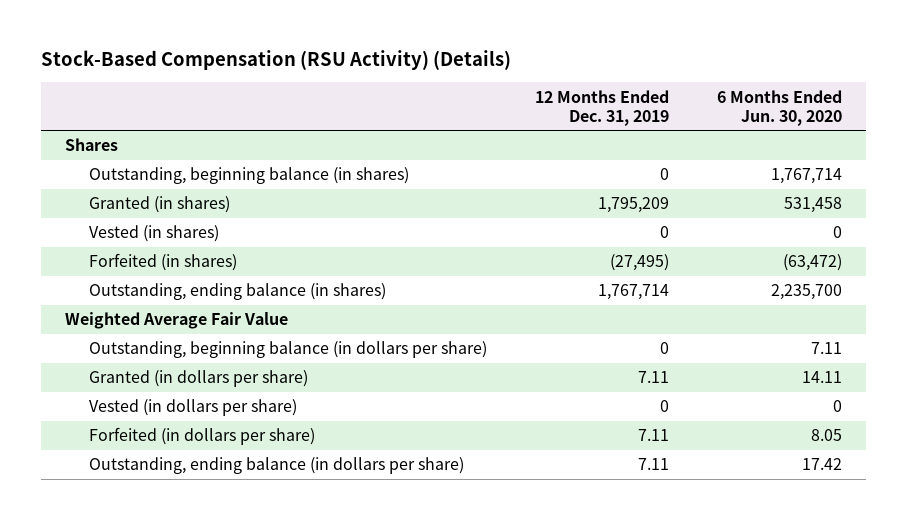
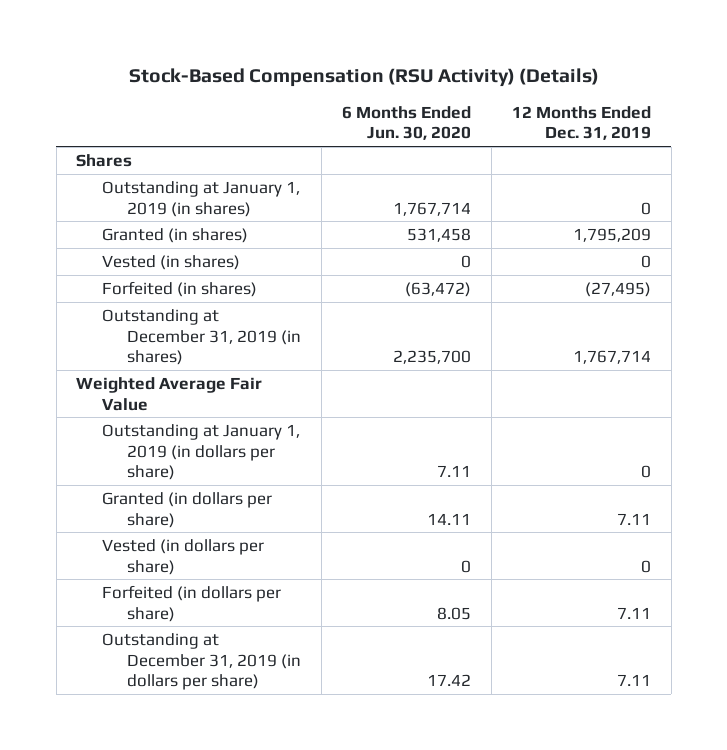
[89,167,410,185] Outstanding, beginning balance (in shares) -> [101,180,300,217] Outstanding at January 1, 2019 (in shares)
[89,283,387,301] Outstanding, ending balance (in shares) -> [101,308,302,366] Outstanding at December 31, 2019 (in shares)
[89,341,488,359] Outstanding, beginning balance (in dollars per share) -> [101,423,300,481] Outstanding at January 1, 2019 (in dollars per share)
[89,457,465,475] Outstanding, ending balance (in dollars per share) -> [101,632,302,691] Outstanding at December 31, 2019 (in dollars per share)

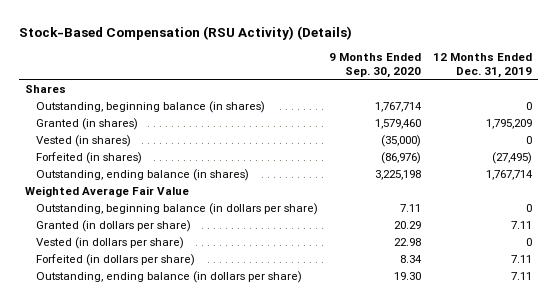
[341,105,471,141] 6 Months Ended Jun. 30, 2020 -> none
none -> [329,53,422,78] 9 Months Ended Sep. 30, 2020
[101,180,300,217] Outstanding at January 1, 2019 (in shares) -> [35,100,265,113] Outstanding, beginning balance (in shares)
[101,308,302,366] Outstanding at December 31, 2019 (in shares) -> [35,168,249,181] Outstanding, ending balance (in shares)
[101,423,300,481] Outstanding at January 1, 2019 (in dollars per share) -> [35,202,318,215] Outstanding, beginning balance (in dollars per share)
[101,632,302,691] Outstanding at December 31, 2019 (in dollars per share) -> [35,270,302,283] Outstanding, ending balance (in dollars per share)

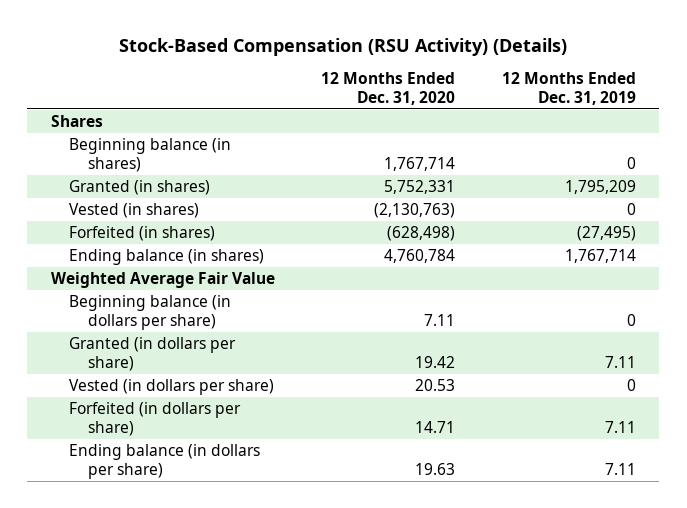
[329,53,422,78] 9 Months Ended Sep. 30, 2020 -> none
none -> [321,72,456,106] 12 Months Ended Dec. 31, 2020
[35,100,265,113] Outstanding, beginning balance (in shares) -> [69,138,232,172] Beginning balance (in shares)
[35,168,249,181] Outstanding, ending balance (in shares) -> [69,249,265,266] Ending balance (in shares)
[35,202,318,215] Outstanding, beginning balance (in dollars per share) -> [69,295,232,330] Beginning balance (in dollars per share)
[35,270,302,283] Outstanding, ending balance (in dollars per share) -> [69,444,261,479] Ending balance (in dollars per share)

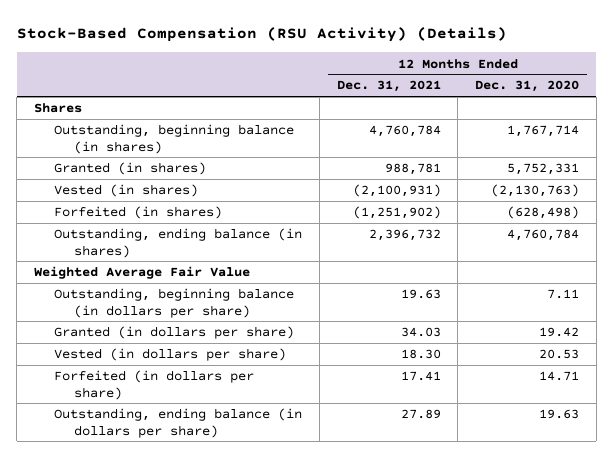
[502,72,637,106] 12 Months Ended Dec. 31, 2019 -> none
none -> [336,80,441,93] Dec. 31, 2021
[69,138,232,172] Beginning balance (in shares) -> [54,124,295,154] Outstanding, beginning balance (in shares)
[69,249,265,266] Ending balance (in shares) -> [54,228,303,258] Outstanding, ending balance (in shares)
[69,295,232,330] Beginning balance (in dollars per share) -> [54,288,295,318] Outstanding, beginning balance (in dollars per share)
[69,444,261,479] Ending balance (in dollars per share) -> [54,408,303,438] Outstanding, ending balance (in dollars per share)

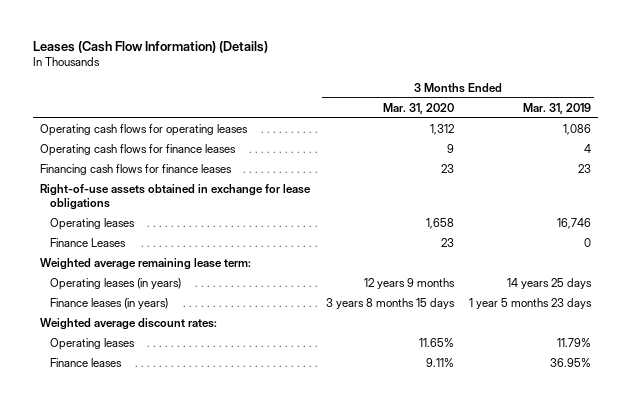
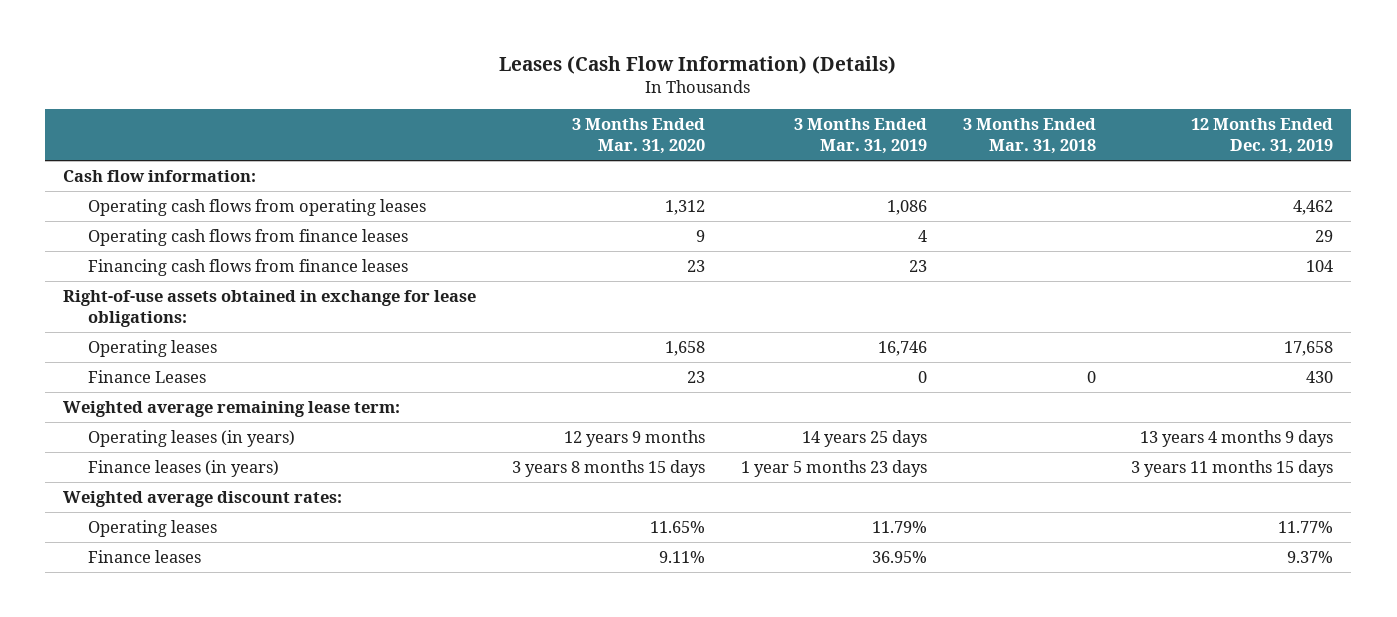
none -> [962,118,1096,155] 3 Months Ended Mar. 31, 2018
none -> [1191,118,1334,155] 12 Months Ended Dec. 31, 2019
none -> [63,169,257,182] Cash flow information:
[40,124,249,137] Operating cash flows for operating leases -> [87,198,426,216] Operating cash flows from operating leases
[40,144,237,157] Operating cash flows for finance leases -> [87,228,408,246] Operating cash flows from finance leases
[40,164,233,176] Financing cash flows for finance leases -> [87,258,408,276] Financing cash flows from finance leases
[40,184,312,211] Right-of-use assets obtained in exchange for lease obligations -> [63,289,477,327] Right-of-use assets obtained in exchange for lease obligations:

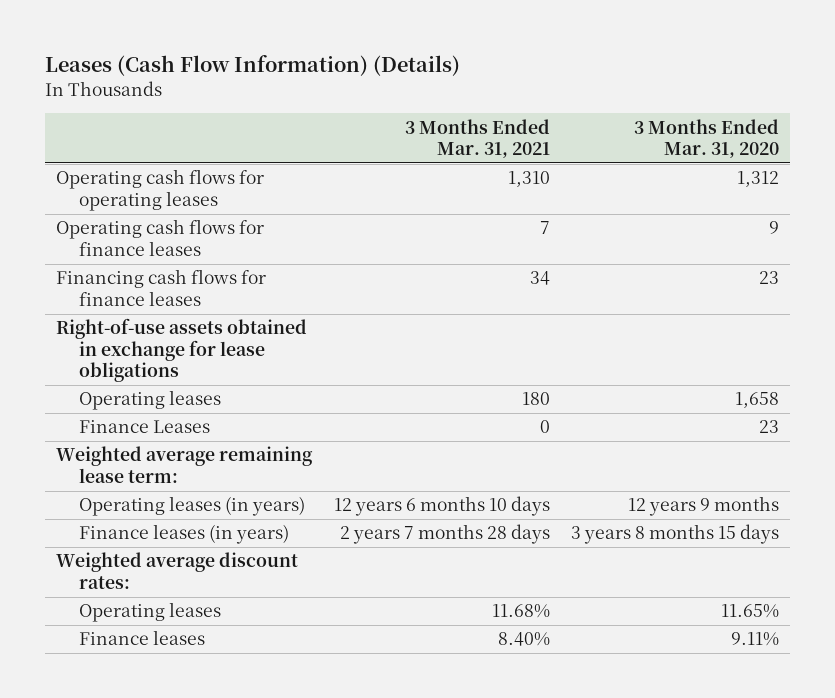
[793,118,927,155] 3 Months Ended Mar. 31, 2019 -> none
[962,118,1096,155] 3 Months Ended Mar. 31, 2018 -> none
[1191,118,1334,155] 12 Months Ended Dec. 31, 2019 -> none
none -> [404,118,550,159] 3 Months Ended Mar. 31, 2021
[63,169,257,182] Cash flow information: -> none
[87,198,426,216] Operating cash flows from operating leases -> [56,169,265,211] Operating cash flows for operating leases
[87,228,408,246] Operating cash flows from finance leases -> [56,219,265,256] Operating cash flows for finance leases
[87,258,408,276] Financing cash flows from finance leases -> [56,269,267,306] Financing cash flows for finance leases
[63,289,477,327] Right-of-use assets obtained in exchange for lease obligations: -> [56,318,308,383] Right-of-use assets obtained in exchange for lease obligations

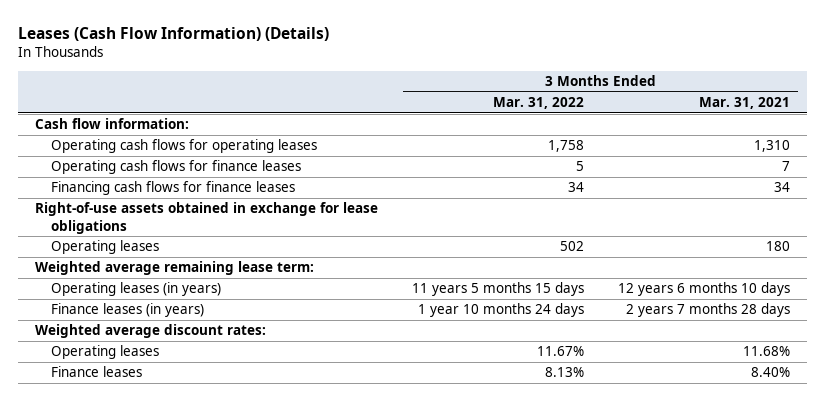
[634,118,780,159] 3 Months Ended Mar. 31, 2020 -> none
none -> [492,97,584,110] Mar. 31, 2022
none -> [35,118,190,130] Cash flow information:
[79,420,211,434] Finance Leases -> none

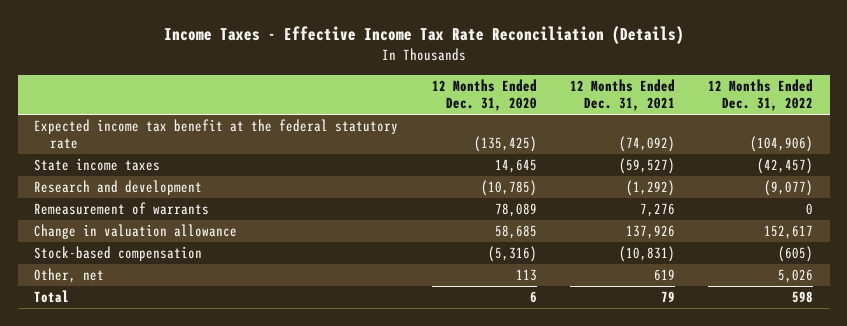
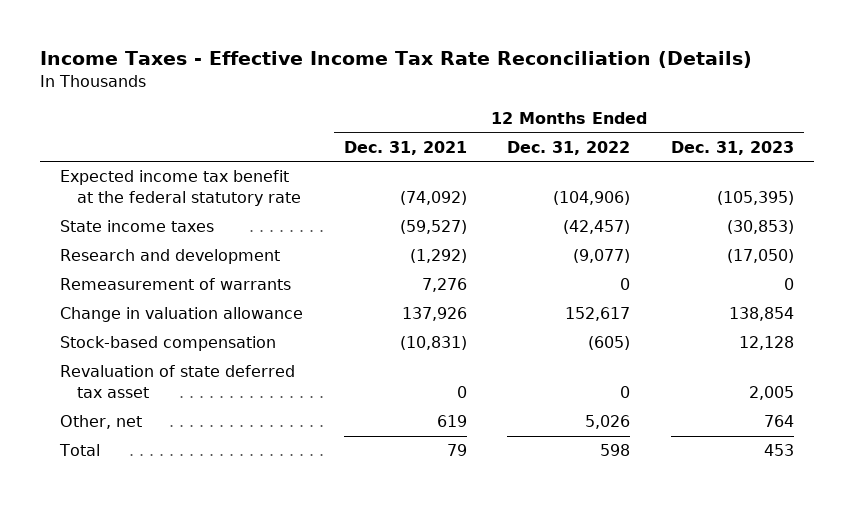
[431,79,537,112] 12 Months Ended Dec. 31, 2020 -> none
none -> [670,140,794,155] Dec. 31, 2023
none -> [60,365,296,399] Revaluation of state deferred tax asset

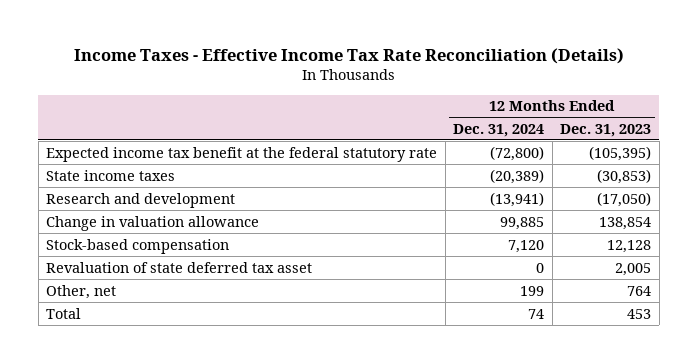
[343,140,467,155] Dec. 31, 2021 -> none
[507,140,631,155] Dec. 31, 2022 -> none
none -> [453,123,545,137] Dec. 31, 2024
[60,278,292,291] Remeasurement of warrants -> none

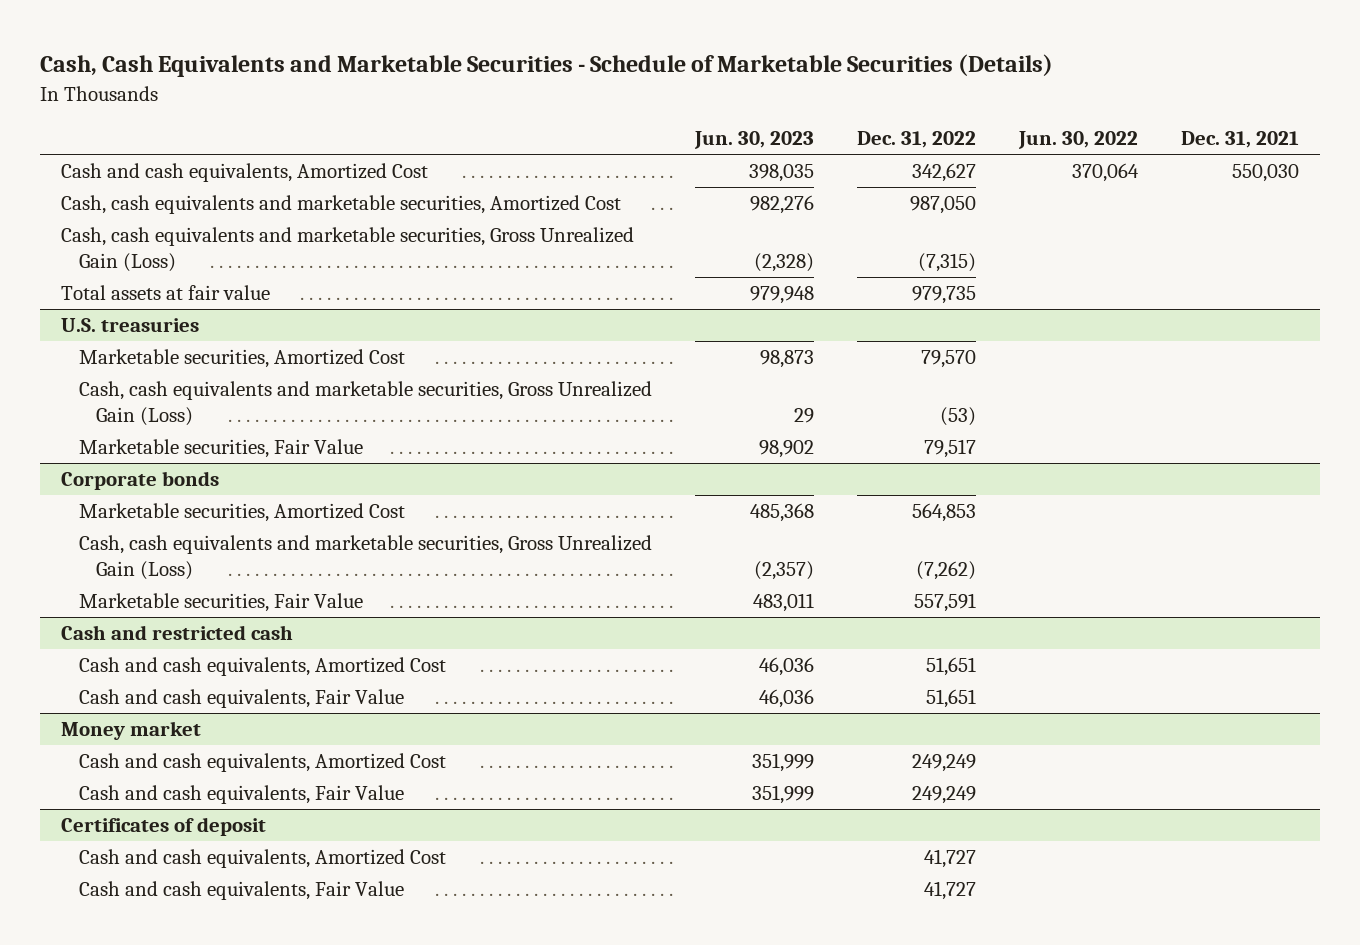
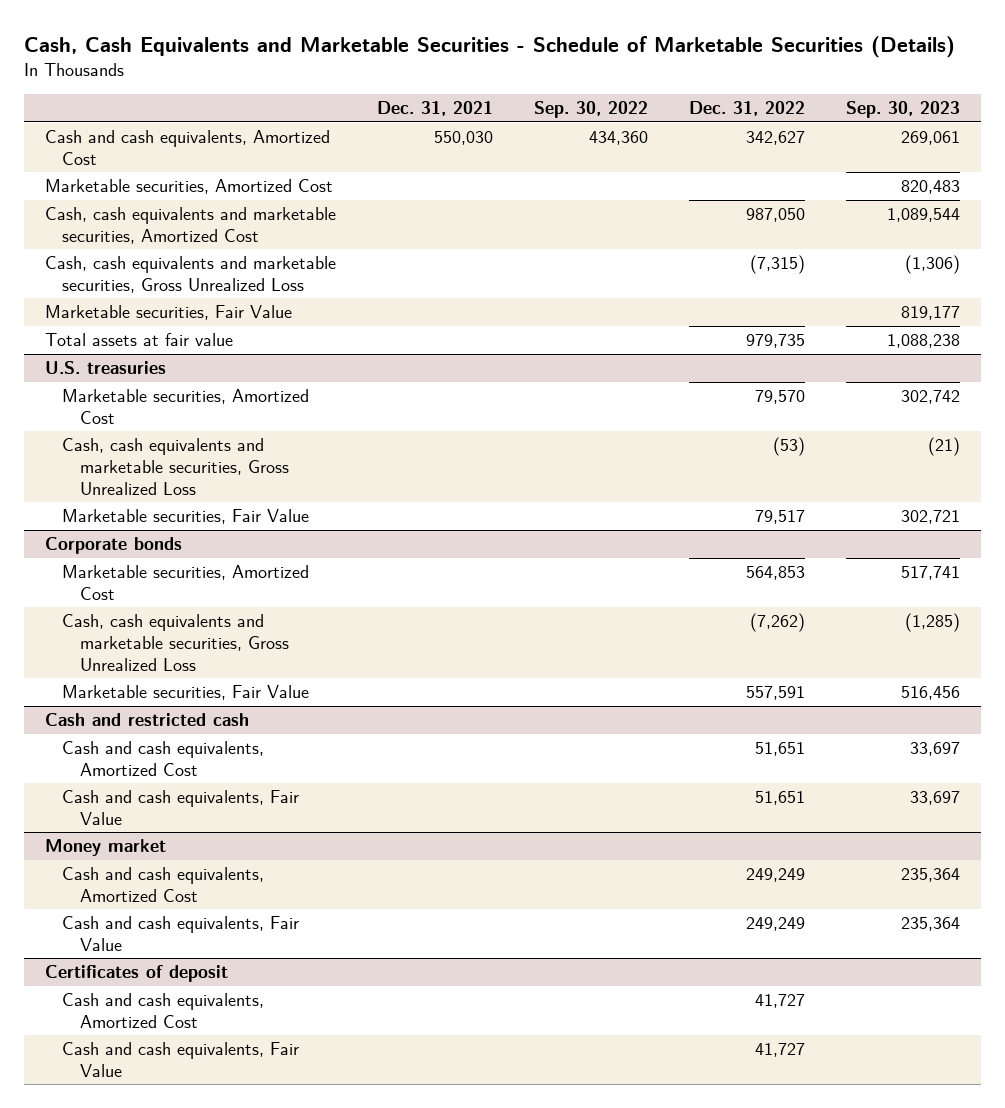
[693,131,814,150] Jun. 30, 2023 -> none
[1017,131,1138,150] Jun. 30, 2022 -> none
none -> [533,101,648,119] Sep. 30, 2022
none -> [846,101,961,119] Sep. 30, 2023
none -> [44,179,333,195] Marketable securities, Amortized Cost
[61,227,635,272] Cash, cash equivalents and marketable securities, Gross Unrealized Gain (Loss) -> [44,256,336,293] Cash, cash equivalents and marketable securities, Gross Unrealized Loss
none -> [44,305,292,321] Marketable securities, Fair Value
[78,381,652,426] Cash, cash equivalents and marketable securities, Gross Unrealized Gain (Loss) -> [62,438,289,495] Cash, cash equivalents and marketable securities, Gross Unrealized Loss
[78,535,652,580] Cash, cash equivalents and marketable securities, Gross Unrealized Gain (Loss) -> [62,614,289,671] Cash, cash equivalents and marketable securities, Gross Unrealized Loss

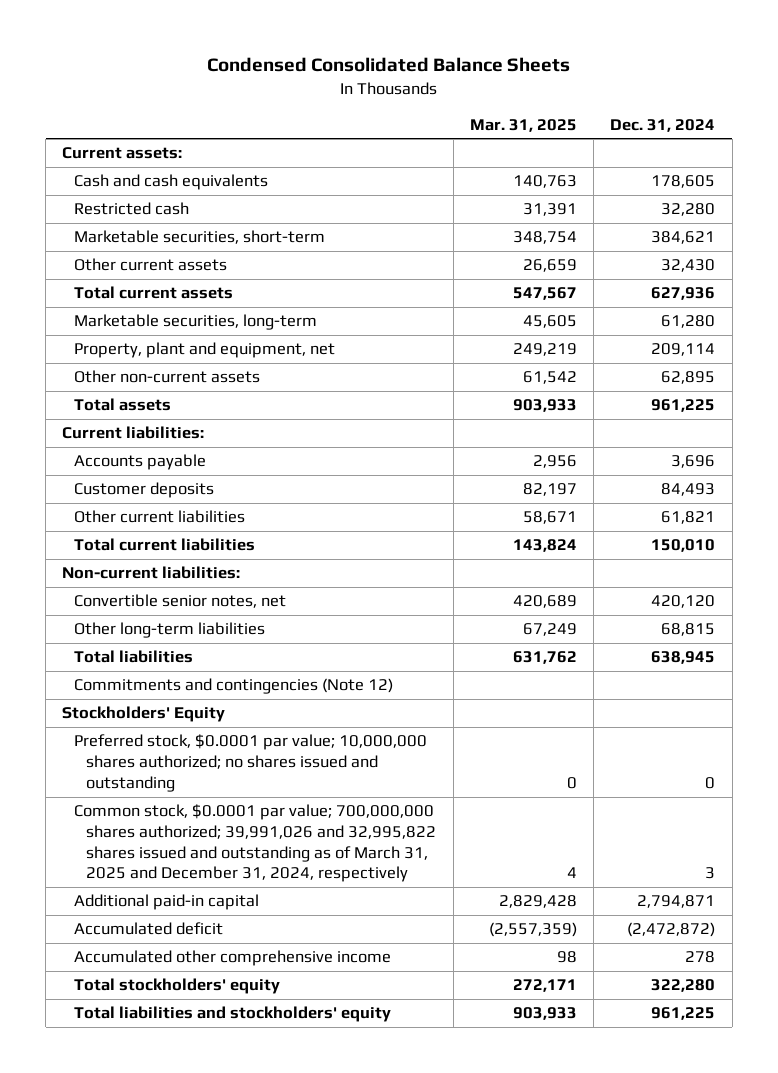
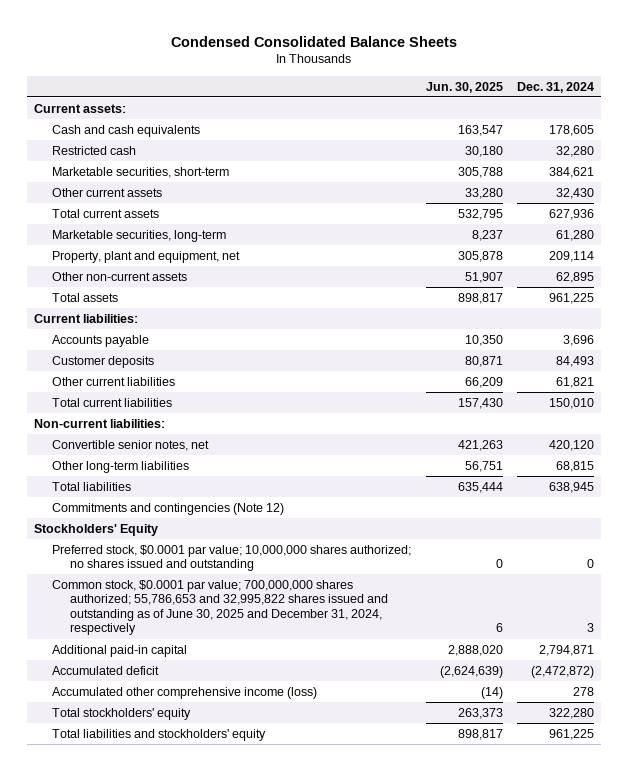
[469,118,577,132] Mar. 31, 2025 -> none
none -> [425,81,503,93] Jun. 30, 2025
[74,804,437,883] Common stock, $0.0001 par value; 700,000,000 shares authorized; 39,991,026 and 32,995,822 shares issued and outstanding as of March 31, 2025 and December 31, 2024, respectively -> [52,579,388,636] Common stock, $0.0001 par value; 700,000,000 shares authorized; 55,786,653 and 32,995,822 shares issued and outstanding as of June 30, 2025 and December 31, 2024, respectively
[74,950,392,967] Accumulated other comprehensive income -> [52,686,318,699] Accumulated other comprehensive income (loss)

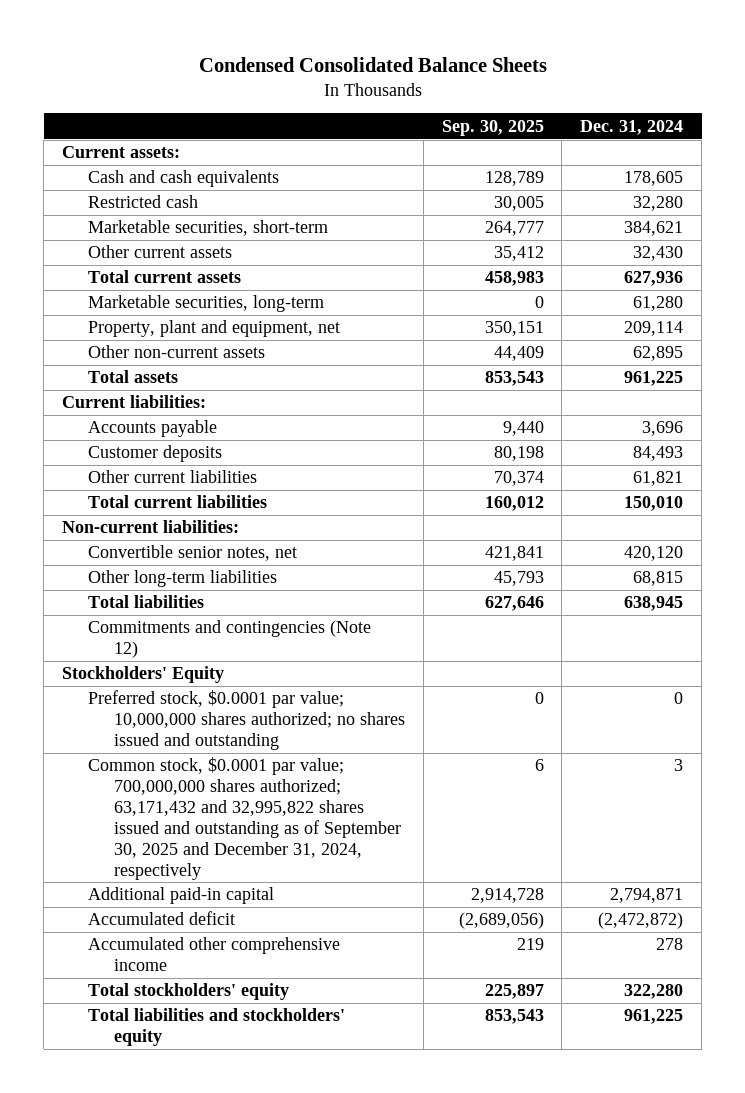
[425,81,503,93] Jun. 30, 2025 -> none
none -> [441,119,544,136] Sep. 30, 2025
[52,579,388,636] Common stock, $0.0001 par value; 700,000,000 shares authorized; 55,786,653 and 32,995,822 shares issued and outstanding as of June 30, 2025 and December 31, 2024, respectively -> [88,757,402,880] Common stock, $0.0001 par value; 700,000,000 shares authorized; 63,171,432 and 32,995,822 shares issued and outstanding as of September 30, 2025 and December 31, 2024, respectively
[52,686,318,699] Accumulated other comprehensive income (loss) -> [88,937,341,972] Accumulated other comprehensive income

